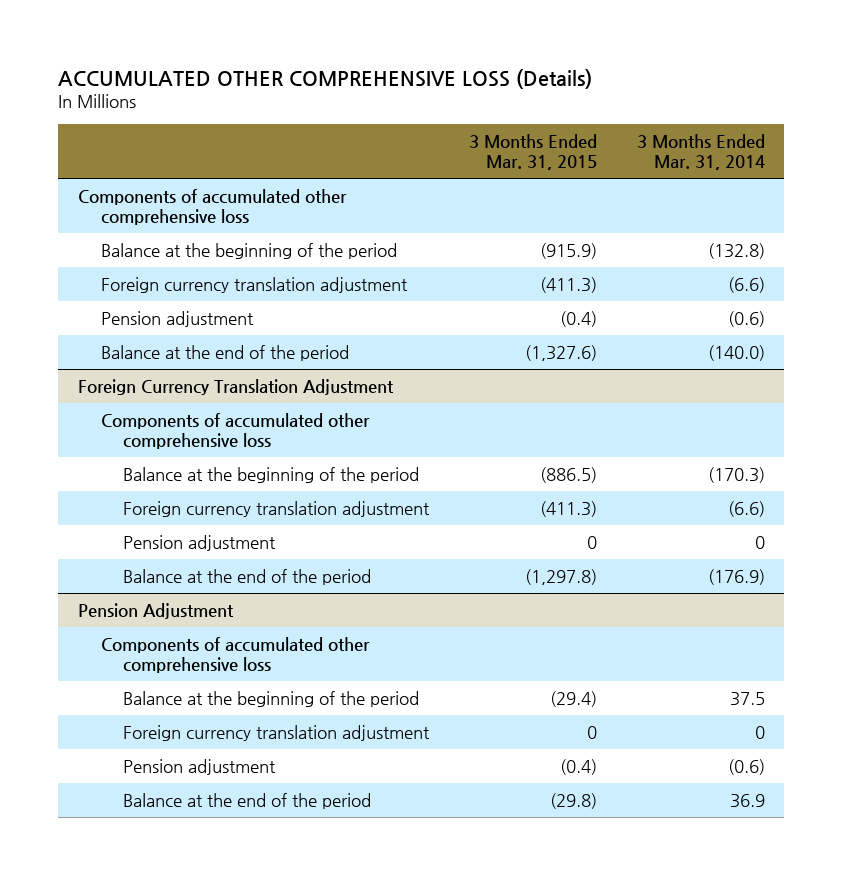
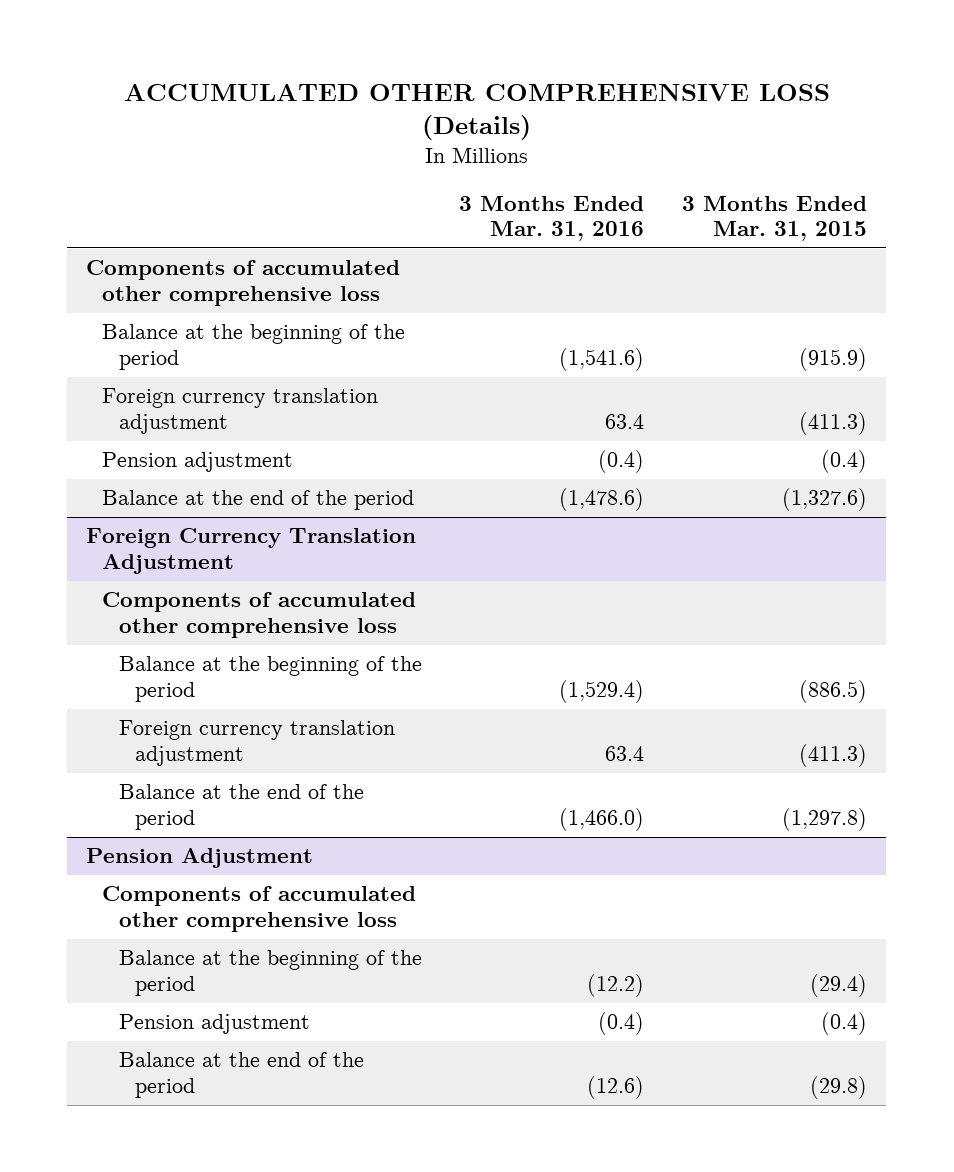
[636,133,765,171] 3 Months Ended Mar. 31, 2014 -> none
none -> [459,195,645,242] 3 Months Ended Mar. 31, 2016
[123,534,277,551] Pension adjustment -> none
[123,724,431,741] Foreign currency translation adjustment -> none

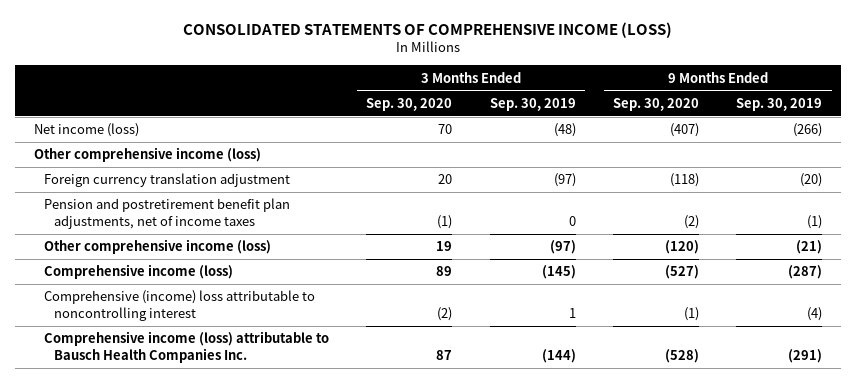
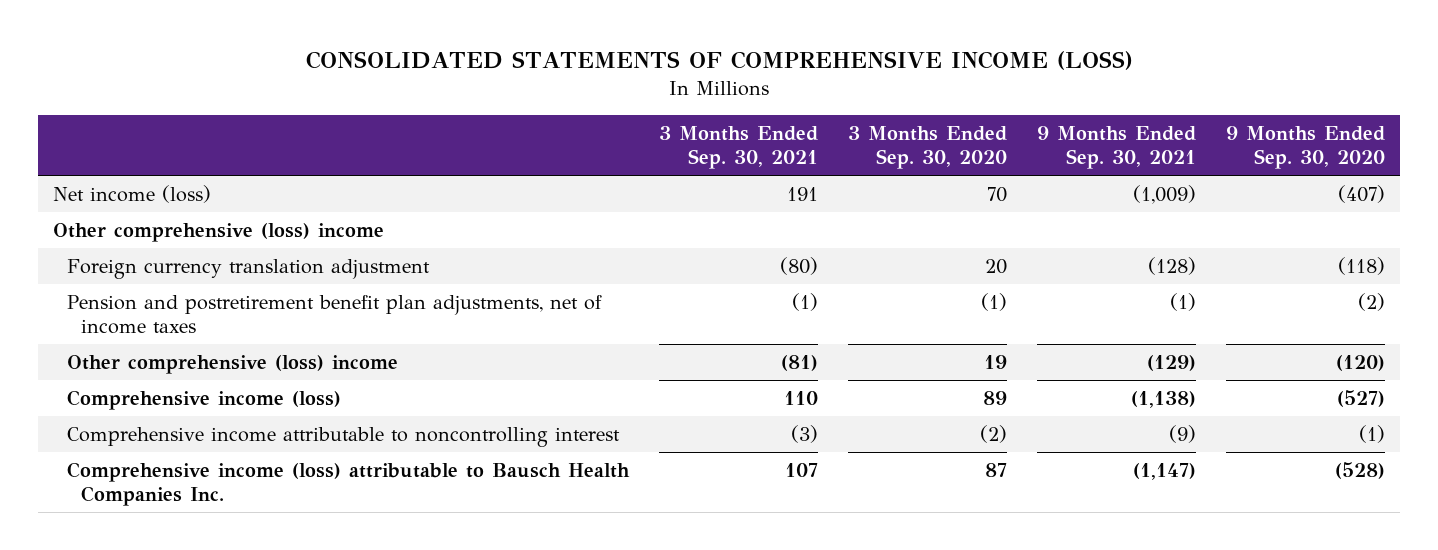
[489,97,576,111] Sep. 30, 2019 -> none
[736,97,823,111] Sep. 30, 2019 -> none
none -> [658,125,818,169] 3 Months Ended Sep. 30, 2021
none -> [1037,125,1197,169] 9 Months Ended Sep. 30, 2021
[33,147,261,163] Other comprehensive income (loss) -> [52,222,384,242] Other comprehensive (loss) income
[43,239,271,255] Other comprehensive income (loss) -> [66,354,398,374] Other comprehensive (loss) income
[43,290,315,322] Comprehensive (income) loss attributable to noncontrolling interest -> [66,426,620,447] Comprehensive income attributable to noncontrolling interest

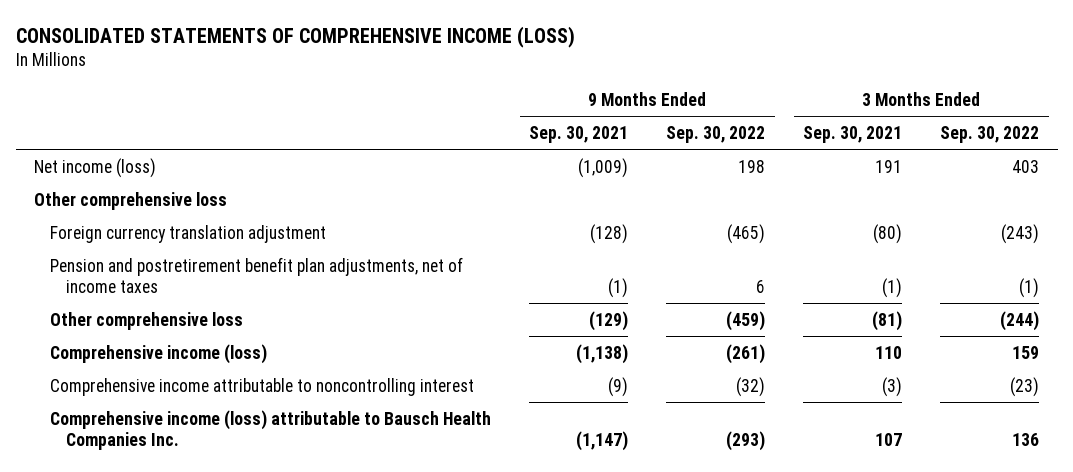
[847,125,1007,169] 3 Months Ended Sep. 30, 2020 -> none
[1226,125,1386,169] 9 Months Ended Sep. 30, 2020 -> none
none -> [666,126,766,144] Sep. 30, 2022
none -> [940,126,1040,144] Sep. 30, 2022
[52,222,384,242] Other comprehensive (loss) income -> [34,191,228,210] Other comprehensive loss
[66,354,398,374] Other comprehensive (loss) income -> [50,311,244,330] Other comprehensive loss

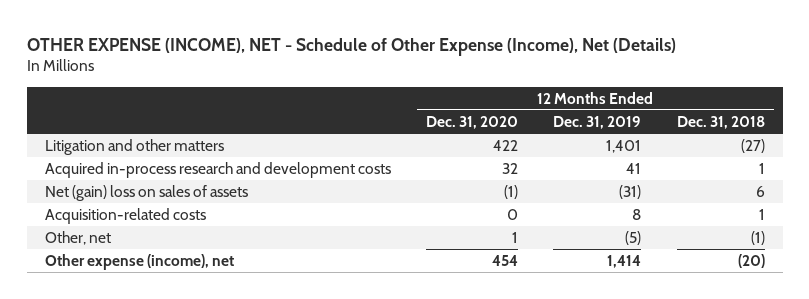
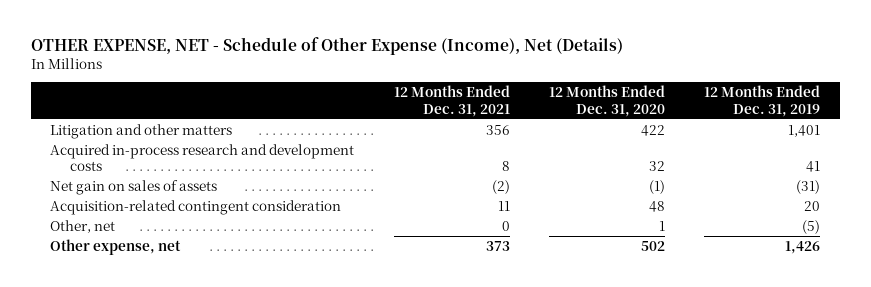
[26,37,676,56] OTHER EXPENSE (INCOME), NET - Schedule of Other Expense (Income), Net (Details) -> [30,37,623,56] OTHER EXPENSE, NET - Schedule of Other Expense (Income), Net (Details)
[676,115,765,129] Dec. 31, 2018 -> none
none -> [393,85,510,117] 12 Months Ended Dec. 31, 2021
[44,185,248,202] Net (gain) loss on sales of assets -> [50,179,218,195] Net gain on sales of assets
[44,208,206,225] Acquisition-related costs -> [50,199,342,215] Acquisition-related contingent consideration
[506,209,518,221] 0 -> [649,200,666,212] 48
[632,209,642,221] 8 -> [804,200,821,211] 20
[44,254,234,271] Other expense (income), net -> [50,238,182,255] Other expense, net
[491,255,518,267] 454 -> [641,240,666,251] 502
[607,255,642,269] 1,414 -> [785,240,821,254] 1,426

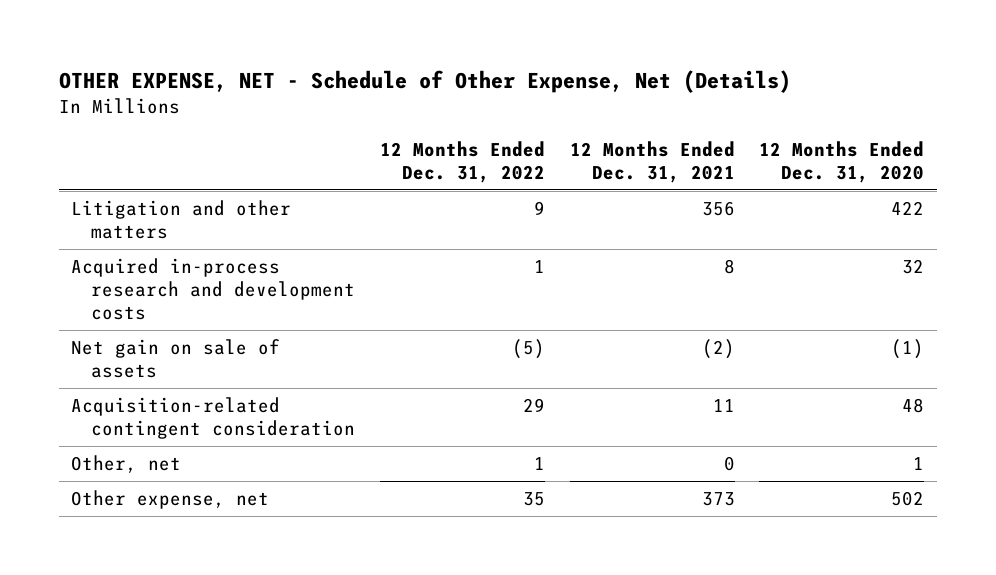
[30,37,623,56] OTHER EXPENSE, NET - Schedule of Other Expense (Income), Net (Details) -> [58,69,791,93] OTHER EXPENSE, NET - Schedule of Other Expense, Net (Details)
[704,85,821,117] 12 Months Ended Dec. 31, 2019 -> none
none -> [379,140,545,183] 12 Months Ended Dec. 31, 2022
[50,179,218,195] Net gain on sales of assets -> [71,338,281,378] Net gain on sale of assets

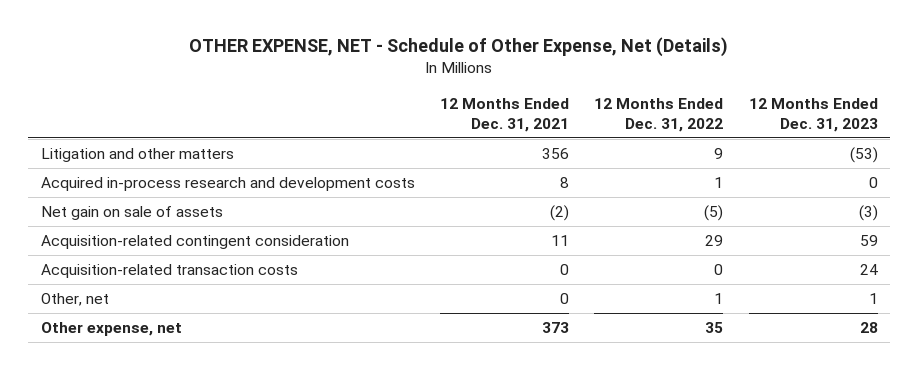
[759,140,925,183] 12 Months Ended Dec. 31, 2020 -> none
none -> [748,98,878,132] 12 Months Ended Dec. 31, 2023
none -> [40,264,298,279] Acquisition-related transaction costs

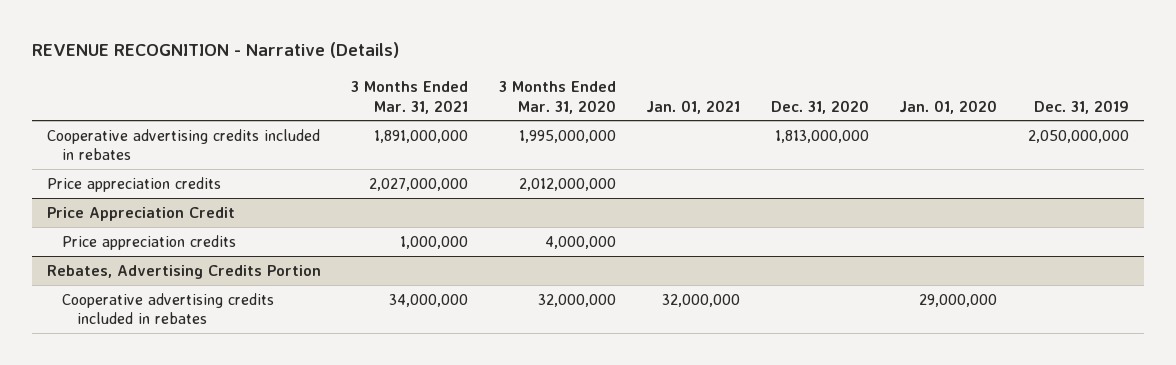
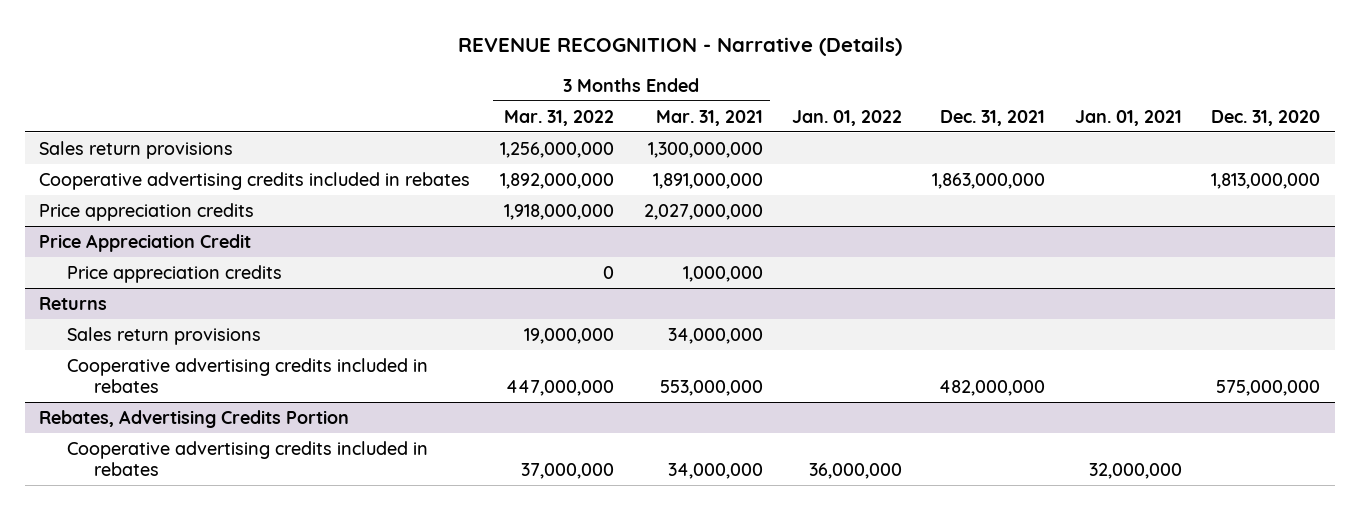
[498,80,616,114] 3 Months Ended Mar. 31, 2020 -> none
[899,99,998,114] Jan. 01, 2020 -> none
[1033,99,1129,114] Dec. 31, 2019 -> none
none -> [504,109,615,126] Mar. 31, 2022
none -> [792,109,903,126] Jan. 01, 2022
none -> [939,109,1045,126] Dec. 31, 2021
none -> [39,140,234,159] Sales return provisions
none -> [39,296,108,310] Returns
none -> [66,326,261,345] Sales return provisions
none -> [66,357,428,394] Cooperative advertising credits included in rebates

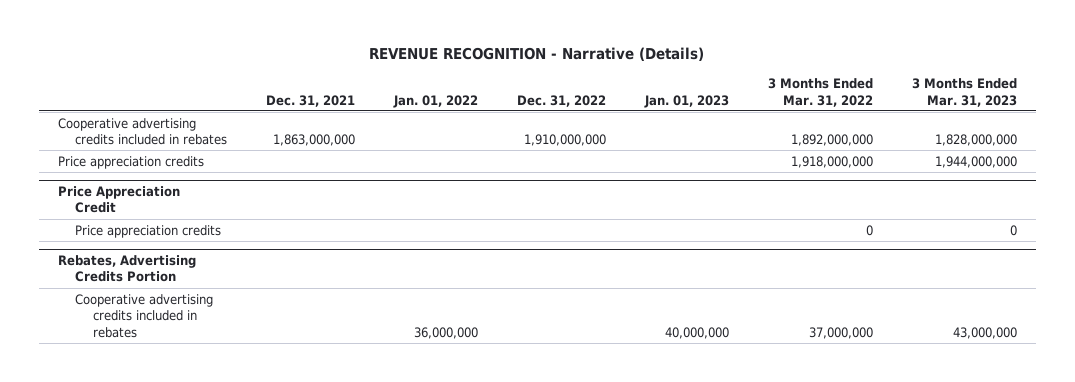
[655,109,763,126] Mar. 31, 2021 -> none
[1074,109,1182,126] Jan. 01, 2021 -> none
[1211,109,1321,126] Dec. 31, 2020 -> none
none -> [516,94,606,107] Dec. 31, 2022
none -> [643,94,729,108] Jan. 01, 2023
none -> [911,78,1017,107] 3 Months Ended Mar. 31, 2023
[39,140,234,159] Sales return provisions -> none
[39,296,108,310] Returns -> none
[66,326,261,345] Sales return provisions -> none
[66,357,428,394] Cooperative advertising credits included in rebates -> none

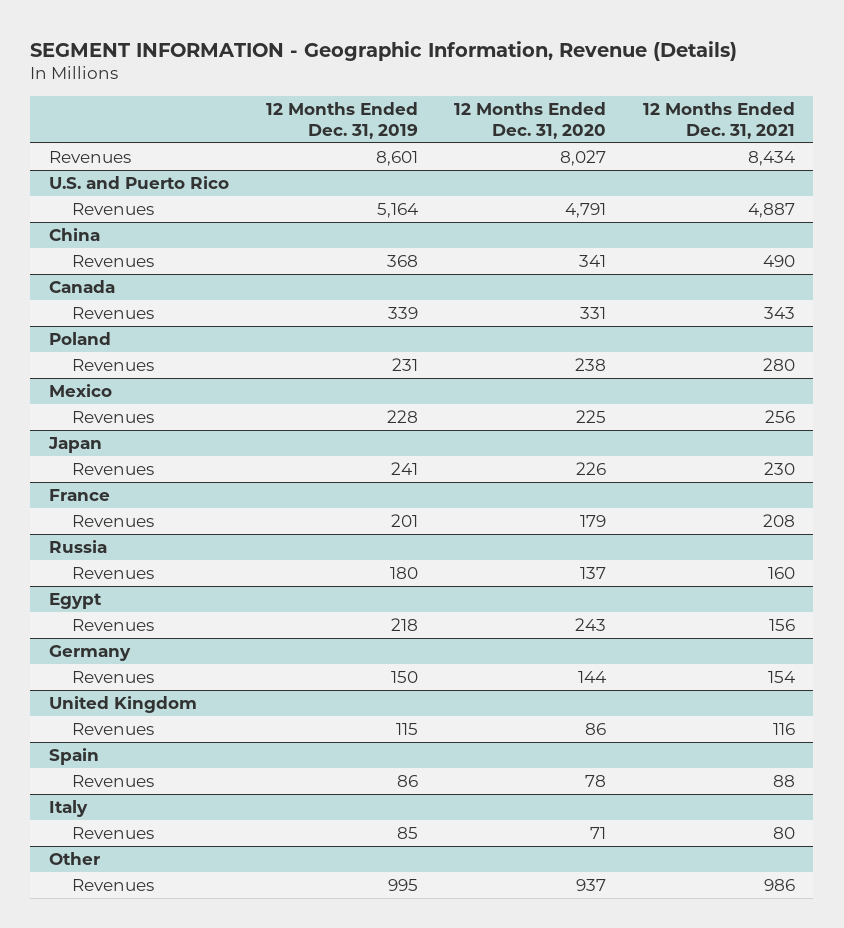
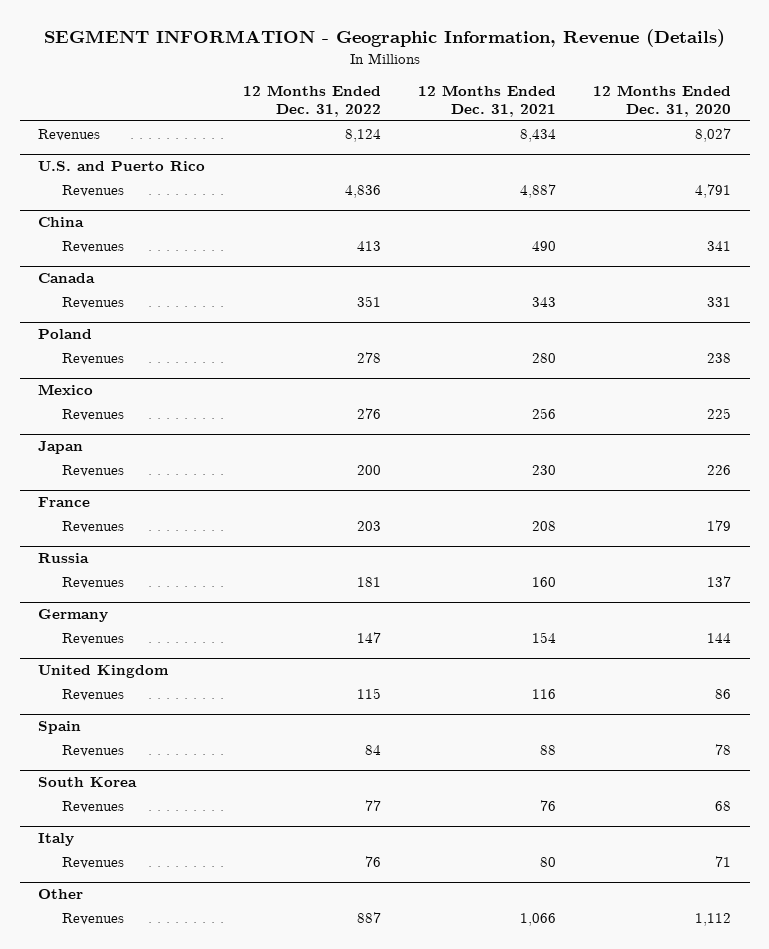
[265,102,418,139] 12 Months Ended Dec. 31, 2019 -> none
none -> [242,84,381,118] 12 Months Ended Dec. 31, 2022
[48,592,102,609] Egypt -> none
[71,618,154,631] Revenues -> none
none -> [38,777,138,788] South Korea
none -> [62,800,125,813] Revenues
[576,878,607,891] 937 -> [694,912,731,926] 1,112
[764,878,796,891] 986 -> [519,912,556,926] 1,066

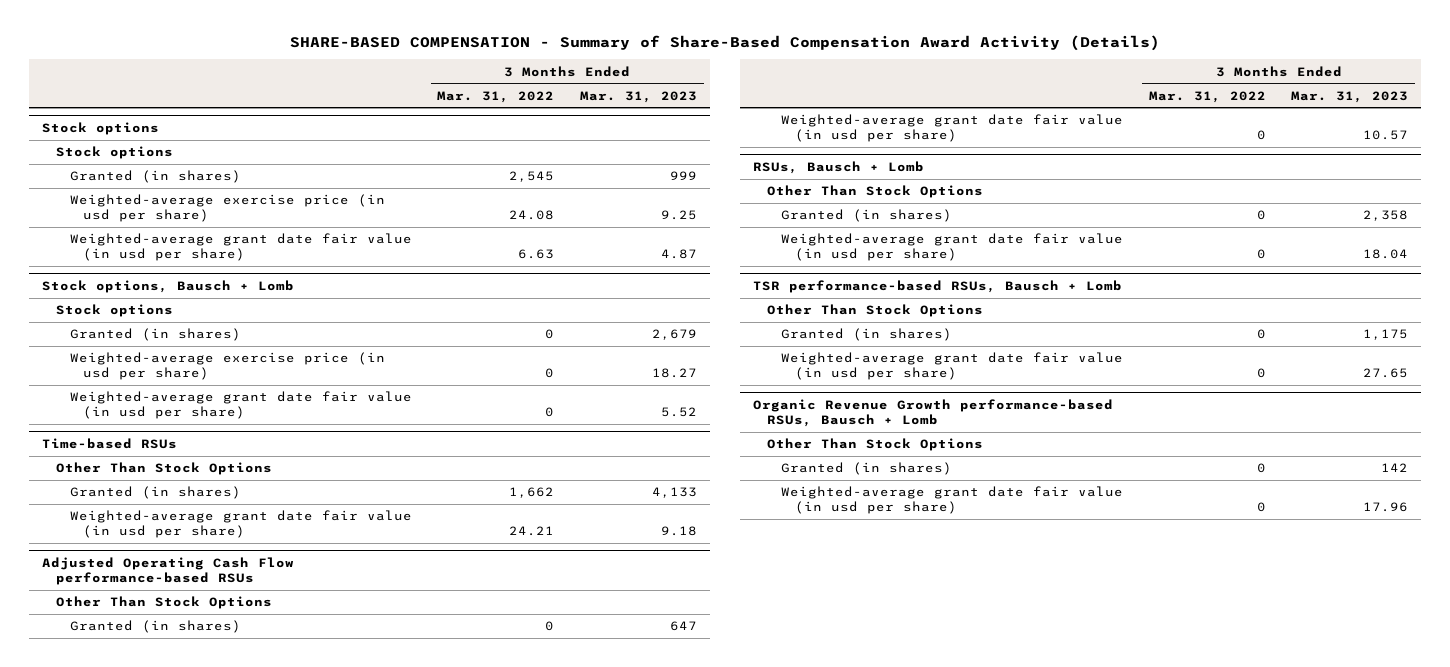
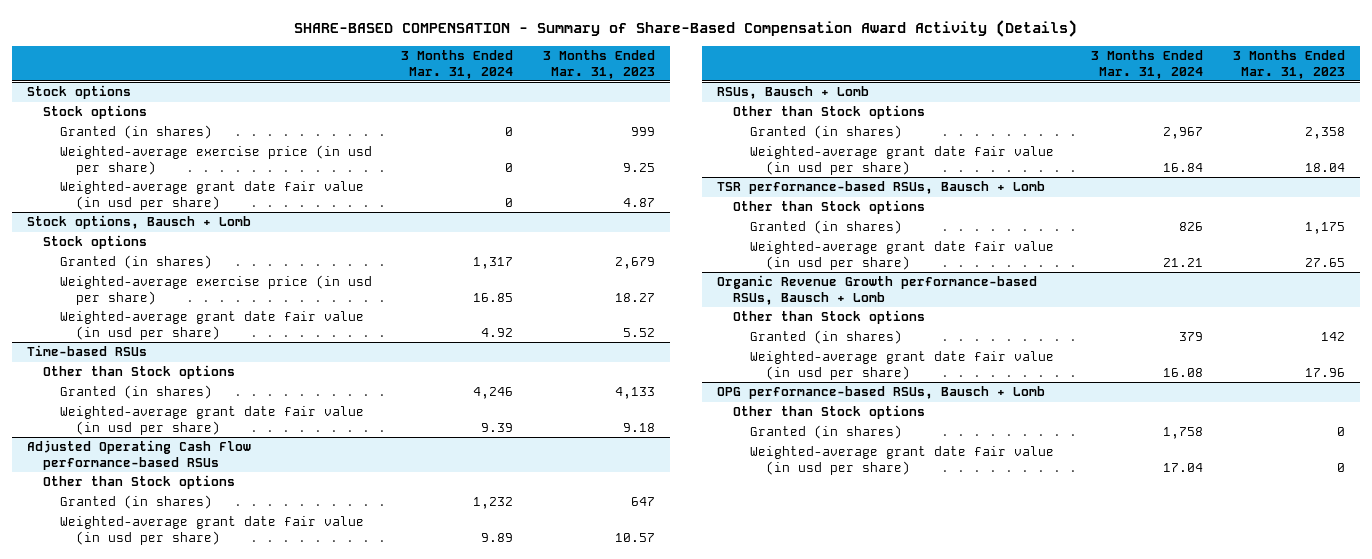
[437,90,555,103] Mar. 31, 2022 -> none
none -> [401,49,514,79] 3 Months Ended Mar. 31, 2024
[55,462,272,476] Other Than Stock Options -> [43,365,236,380] Other than Stock options
[55,596,272,610] Other Than Stock Options -> [43,475,236,490] Other than Stock options
[766,185,983,199] Other Than Stock Options -> [733,105,926,120] Other than Stock options
[766,304,983,318] Other Than Stock Options -> [733,200,926,215] Other than Stock options
[766,438,983,452] Other Than Stock Options -> [733,310,926,325] Other than Stock options
none -> [717,386,1046,400] OPG performance-based RSUs, Bausch + Lomb
none -> [733,405,926,420] Other than Stock options
none -> [749,425,902,440] Granted (in shares)
none -> [749,446,1054,476] Weighted-average grant date fair value (in usd per share)

